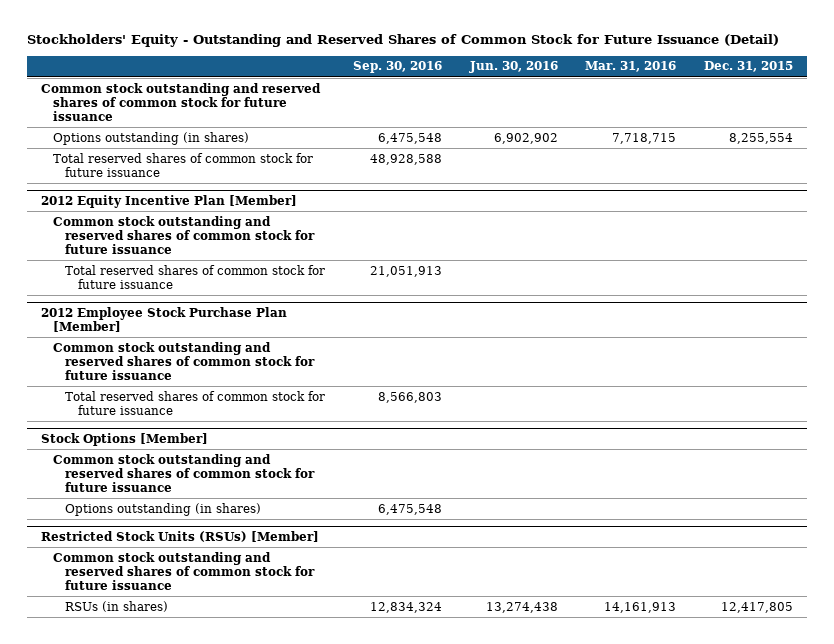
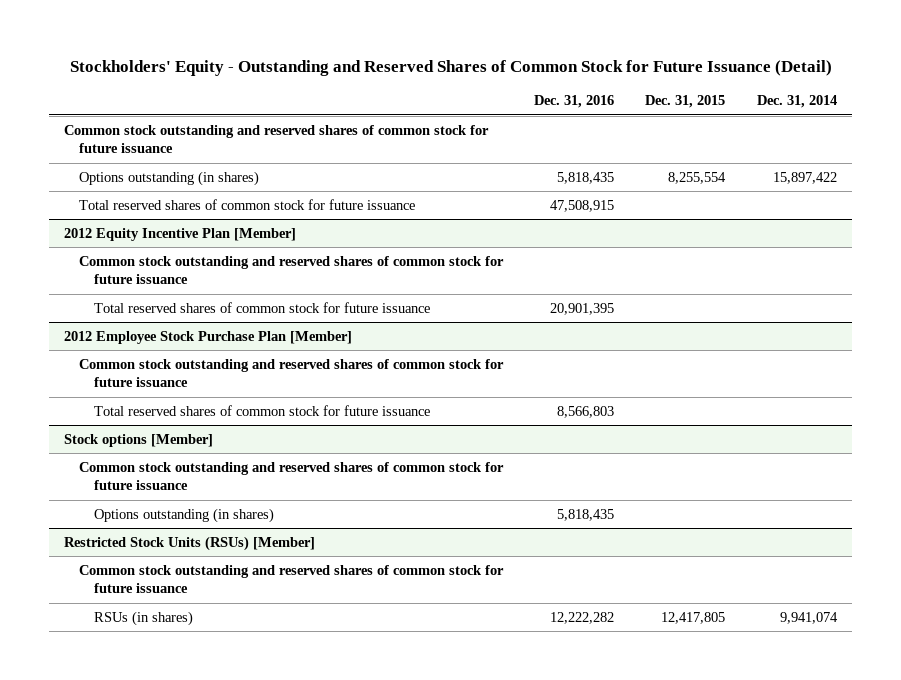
[352,61,442,74] Sep. 30, 2016 -> none
[468,61,558,74] Jun. 30, 2016 -> none
[585,61,677,73] Mar. 31, 2016 -> none
none -> [534,95,615,109] Dec. 31, 2016
none -> [756,95,837,109] Dec. 31, 2014
[40,432,208,446] Stock Options [Member] -> [64,433,214,447] Stock options [Member]

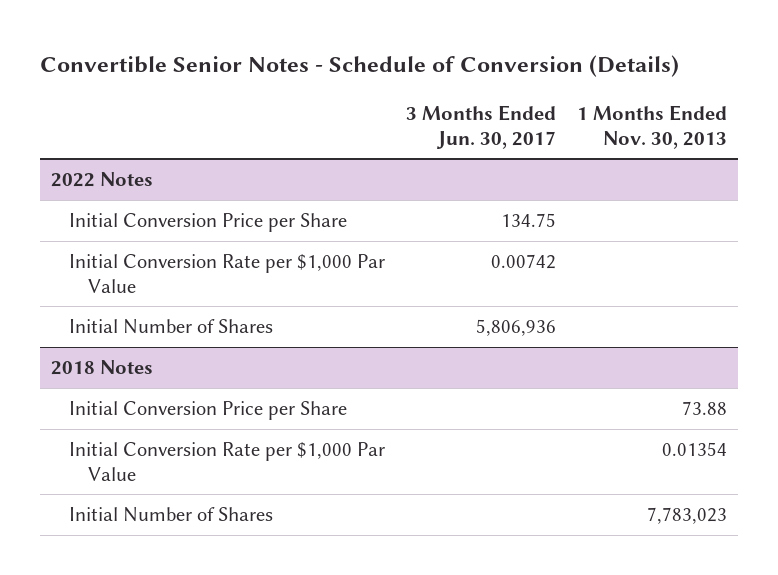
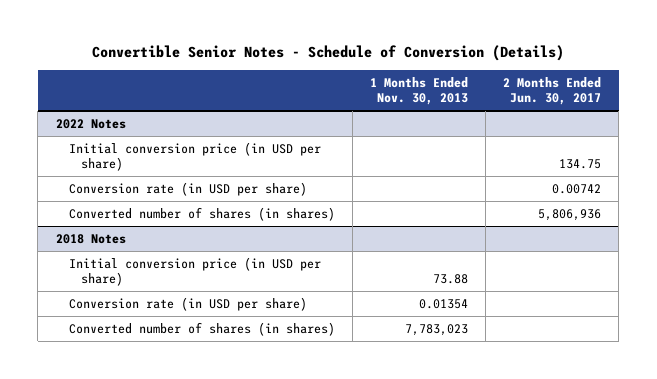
[406,105,557,149] 3 Months Ended Jun. 30, 2017 -> none
none -> [503,76,602,106] 2 Months Ended Jun. 30, 2017
[69,213,348,233] Initial Conversion Price per Share -> [68,141,321,172] Initial conversion price (in USD per share)
[69,254,386,293] Initial Conversion Rate per $1,000 Par Value -> [68,181,307,196] Conversion rate (in USD per share)
[69,319,274,335] Initial Number of Shares -> [68,206,335,221] Converted number of shares (in shares)
[69,401,348,421] Initial Conversion Price per Share -> [68,256,321,287] Initial conversion price (in USD per share)
[69,442,386,481] Initial Conversion Rate per $1,000 Par Value -> [68,296,307,311] Conversion rate (in USD per share)
[69,507,274,523] Initial Number of Shares -> [68,321,335,336] Converted number of shares (in shares)

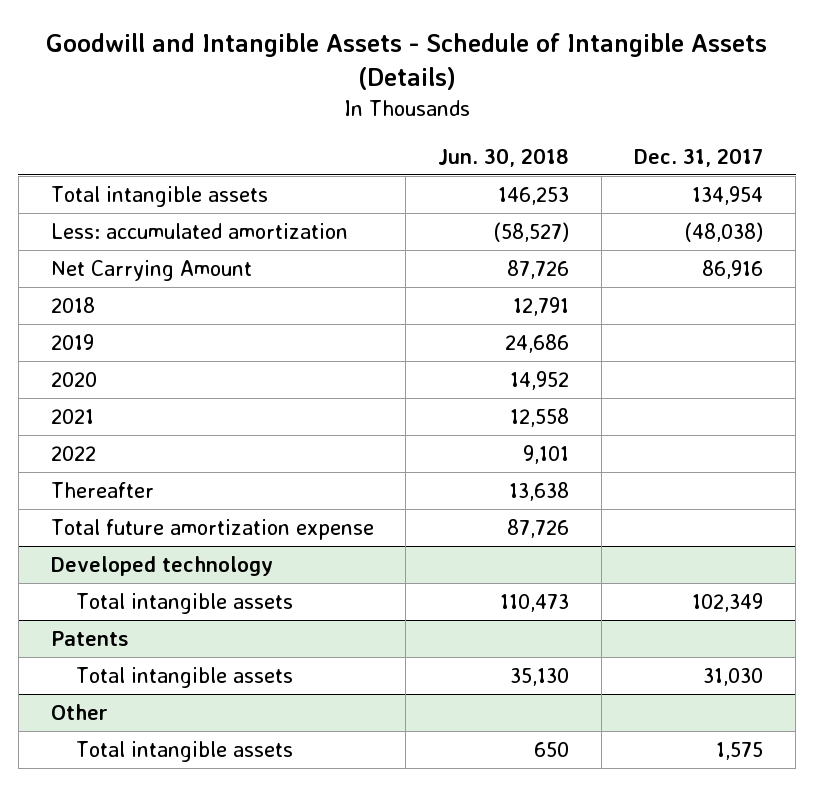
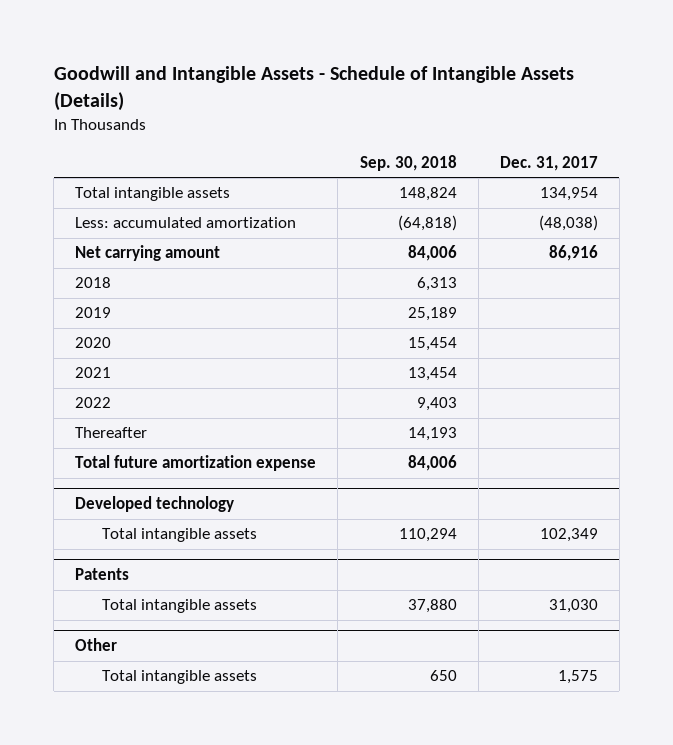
[438,147,570,167] Jun. 30, 2018 -> none
none -> [359,154,457,171] Sep. 30, 2018
[50,259,252,281] Net Carrying Amount -> [75,245,221,262] Net carrying amount

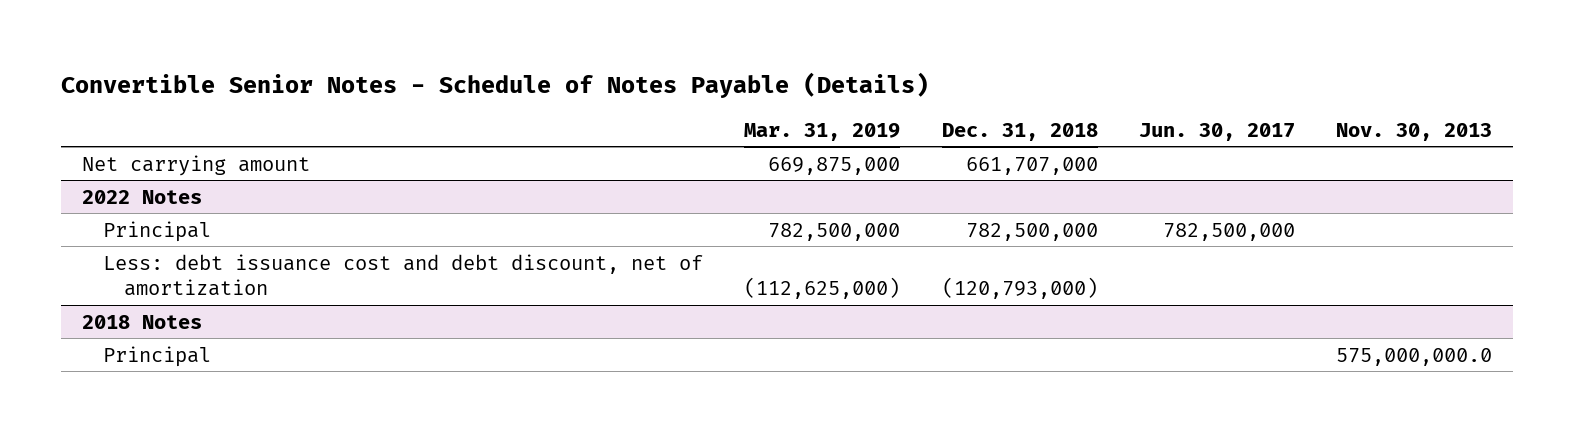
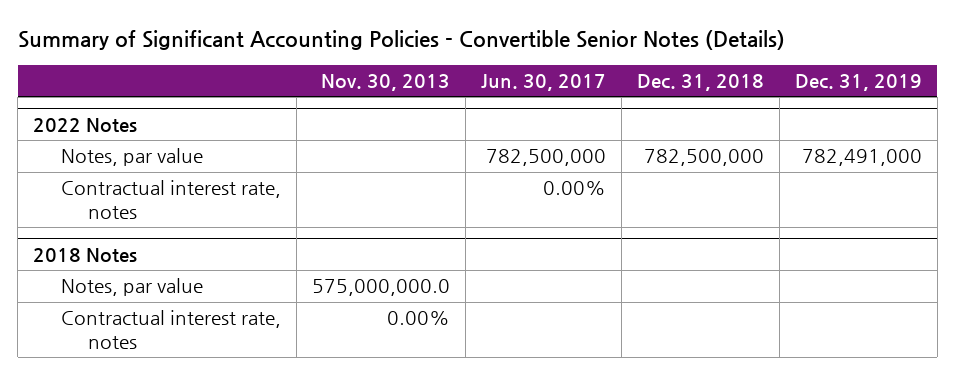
[61,71,930,98] Convertible Senior Notes - Schedule of Notes Payable (Details) -> [17,30,785,51] Summary of Significant Accounting Policies - Convertible Senior Notes (Details)
[744,122,901,141] Mar. 31, 2019 -> none
none -> [794,74,922,92] Dec. 31, 2019
[82,154,311,176] Net carrying amount -> none
[102,253,703,297] Less: debt issuance cost and debt discount, net of amortization -> none
[102,220,211,242] Principal -> [60,148,203,167] Notes, par value
none -> [60,180,281,219] Contractual interest rate, notes
[102,345,211,367] Principal -> [60,278,203,297] Notes, par value
none -> [60,310,281,349] Contractual interest rate, notes

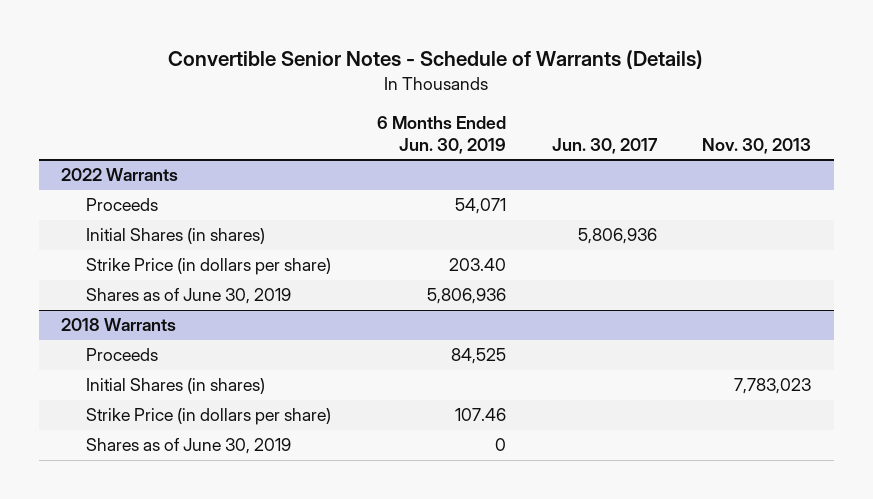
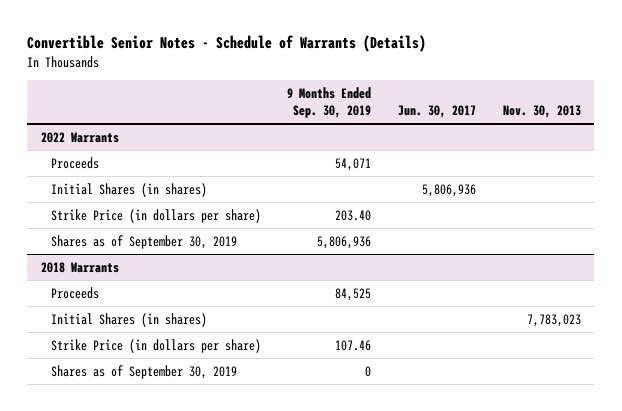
[376,115,506,154] 6 Months Ended Jun. 30, 2019 -> none
none -> [287,86,372,119] 9 Months Ended Sep. 30, 2019
[86,288,292,305] Shares as of June 30, 2019 -> [50,234,237,249] Shares as of September 30, 2019
[86,438,292,455] Shares as of June 30, 2019 -> [50,364,237,379] Shares as of September 30, 2019

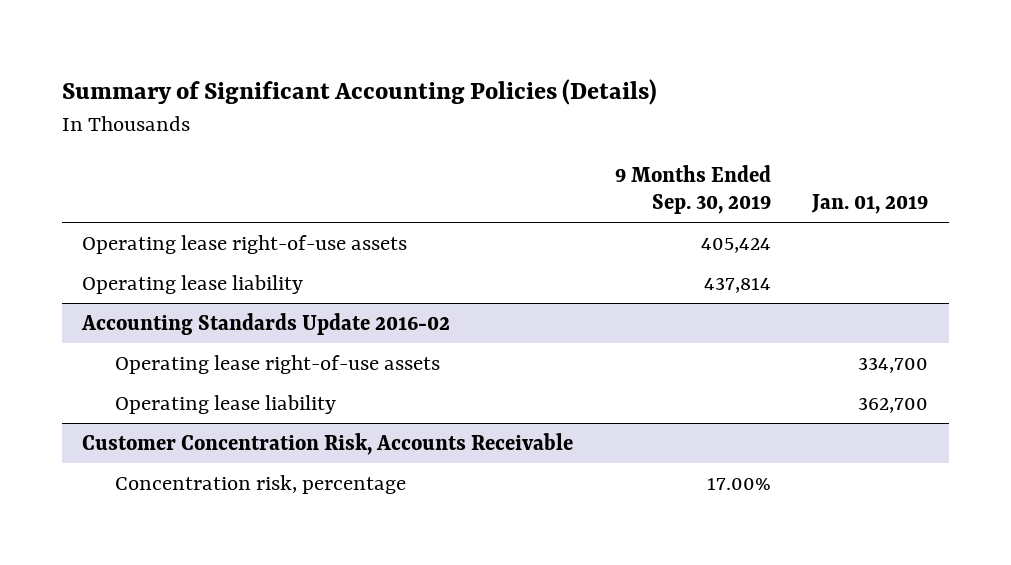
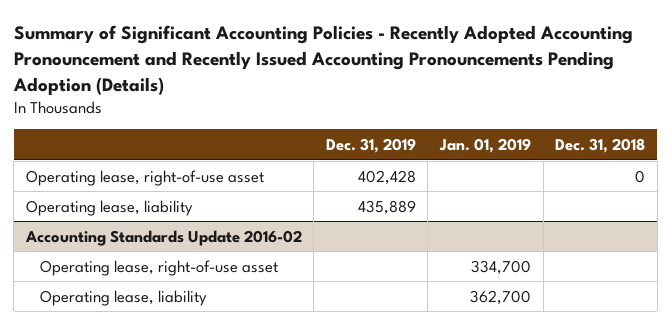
[61,78,657,105] Summary of Significant Accounting Policies (Details) -> [12,25,633,95] Summary of Significant Accounting Policies - Recently Adopted Accounting Pronouncement and Recently Issued Accounting Pronouncements Pending Adoption (Details)
[614,164,771,215] 9 Months Ended Sep. 30, 2019 -> none
none -> [325,137,416,153] Dec. 31, 2019
none -> [555,137,646,153] Dec. 31, 2018
[82,234,408,254] Operating lease right-of-use assets -> [25,169,264,186] Operating lease, right-of-use asset
[82,274,304,294] Operating lease liability -> [25,199,193,216] Operating lease, liability
[82,432,574,455] Customer Concentration Risk, Accounts Receivable -> none
[115,474,407,494] Concentration risk, percentage -> none
[115,354,441,374] Operating lease right-of-use assets -> [40,259,279,276] Operating lease, right-of-use asset
[115,394,337,414] Operating lease liability -> [40,289,208,306] Operating lease, liability

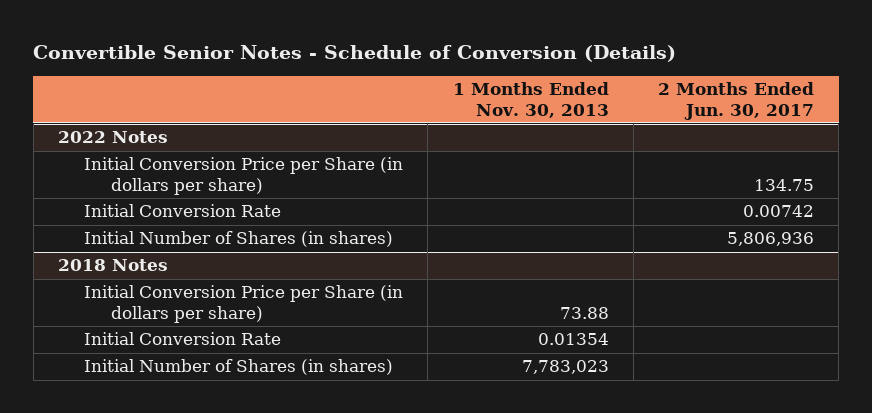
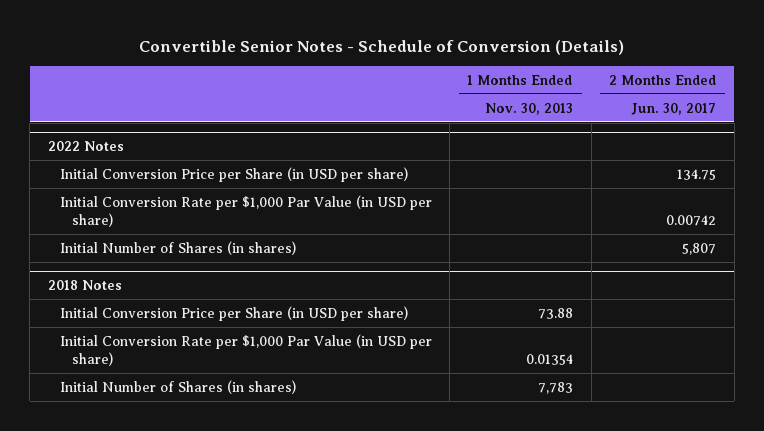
[84,157,404,196] Initial Conversion Price per Share (in dollars per share) -> [59,166,408,182] Initial Conversion Price per Share (in USD per share)
[84,204,282,218] Initial Conversion Rate -> [59,194,432,228] Initial Conversion Rate per $1,000 Par Value (in USD per share)
[726,232,814,247] 5,806,936 -> [682,242,717,255] 5,807
[84,285,404,324] Initial Conversion Price per Share (in dollars per share) -> [59,305,408,321] Initial Conversion Price per Share (in USD per share)
[84,332,282,346] Initial Conversion Rate -> [59,333,432,367] Initial Conversion Rate per $1,000 Par Value (in USD per share)
[521,360,609,375] 7,783,023 -> [537,381,573,394] 7,783

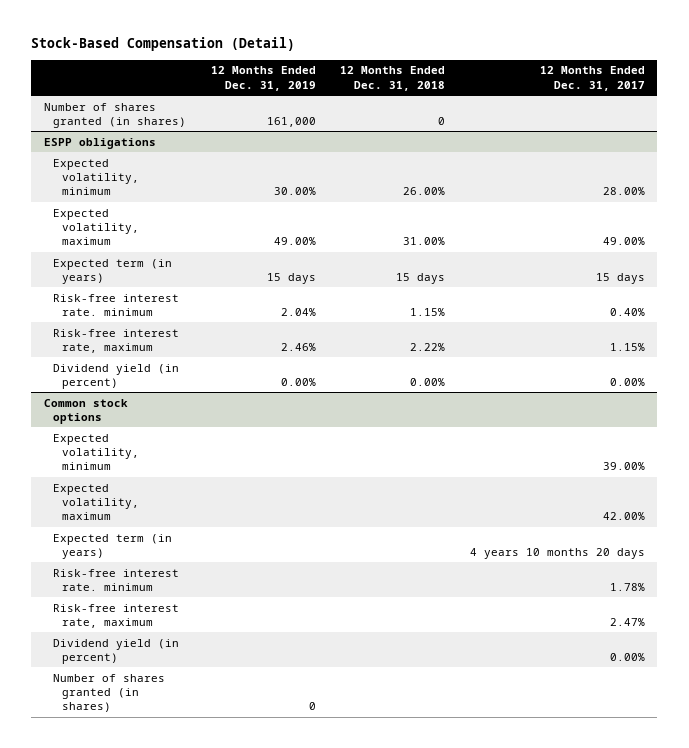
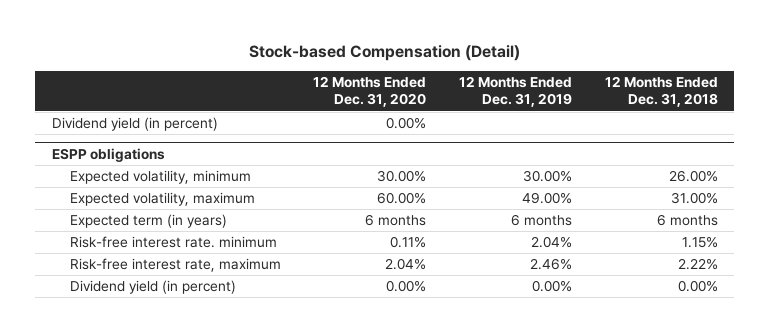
[31,37,296,52] Stock-Based Compensation (Detail) -> [248,45,520,62] Stock-based Compensation (Detail)
[540,66,646,91] 12 Months Ended Dec. 31, 2017 -> none
none -> [313,76,427,108] 12 Months Ended Dec. 31, 2020
[43,102,186,128] Number of shares granted (in shares) -> none
none -> [51,117,218,132] Dividend yield (in percent)
[266,272,316,284] 15 days -> [510,214,572,227] 6 months
[396,272,446,284] 15 days -> [656,214,718,227] 6 months
[43,398,128,424] Common stock options -> none
[52,433,140,471] Expected volatility, minimum -> none
[52,483,140,521] Expected volatility, maximum -> none
[52,533,172,559] Expected term (in years) -> none
[52,568,179,591] Risk-free interest rate. minimum -> none
[52,603,179,628] Risk-free interest rate, maximum -> none
[52,638,179,664] Dividend yield (in percent) -> none
[52,673,165,713] Number of shares granted (in shares) -> none

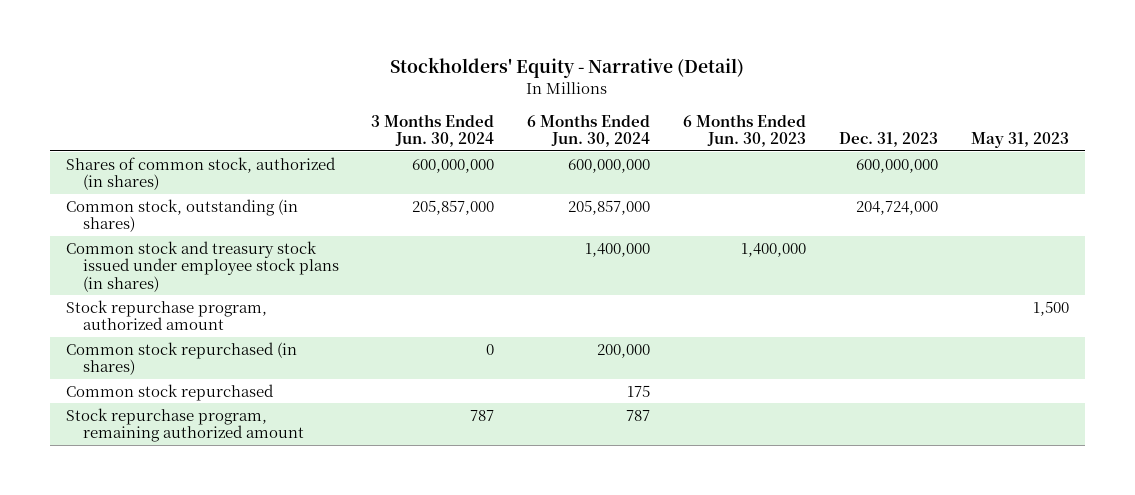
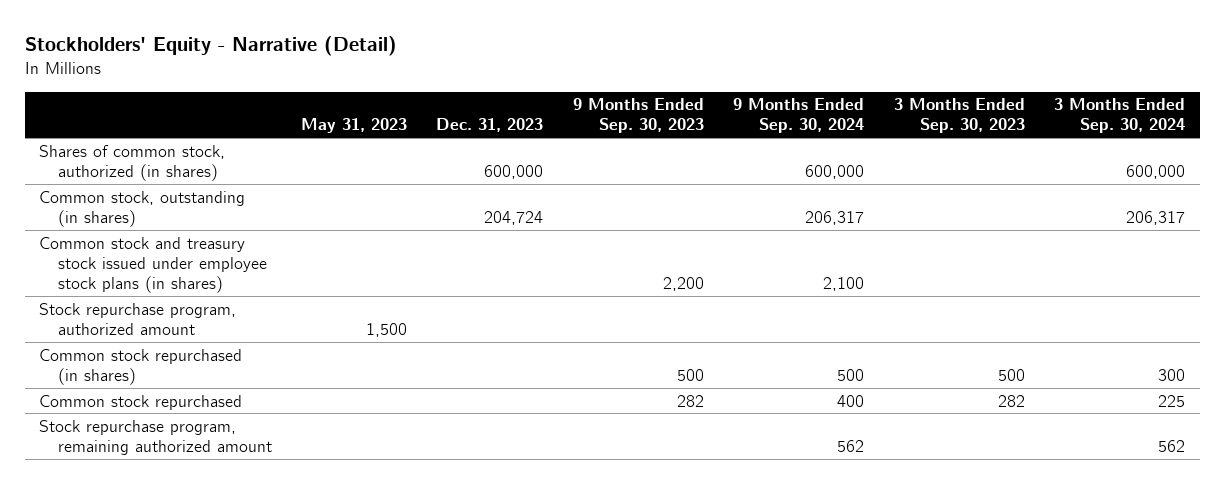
[371,113,495,148] 3 Months Ended Jun. 30, 2024 -> none
[527,113,651,148] 6 Months Ended Jun. 30, 2024 -> none
[683,113,807,148] 6 Months Ended Jun. 30, 2023 -> none
none -> [572,98,704,134] 9 Months Ended Sep. 30, 2023
none -> [733,98,865,134] 9 Months Ended Sep. 30, 2024
none -> [893,98,1025,134] 3 Months Ended Sep. 30, 2023
none -> [1054,98,1186,134] 3 Months Ended Sep. 30, 2024
[855,158,938,173] 600,000,000 -> [484,164,544,179] 600,000
[855,200,938,215] 204,724,000 -> [484,210,544,225] 204,724

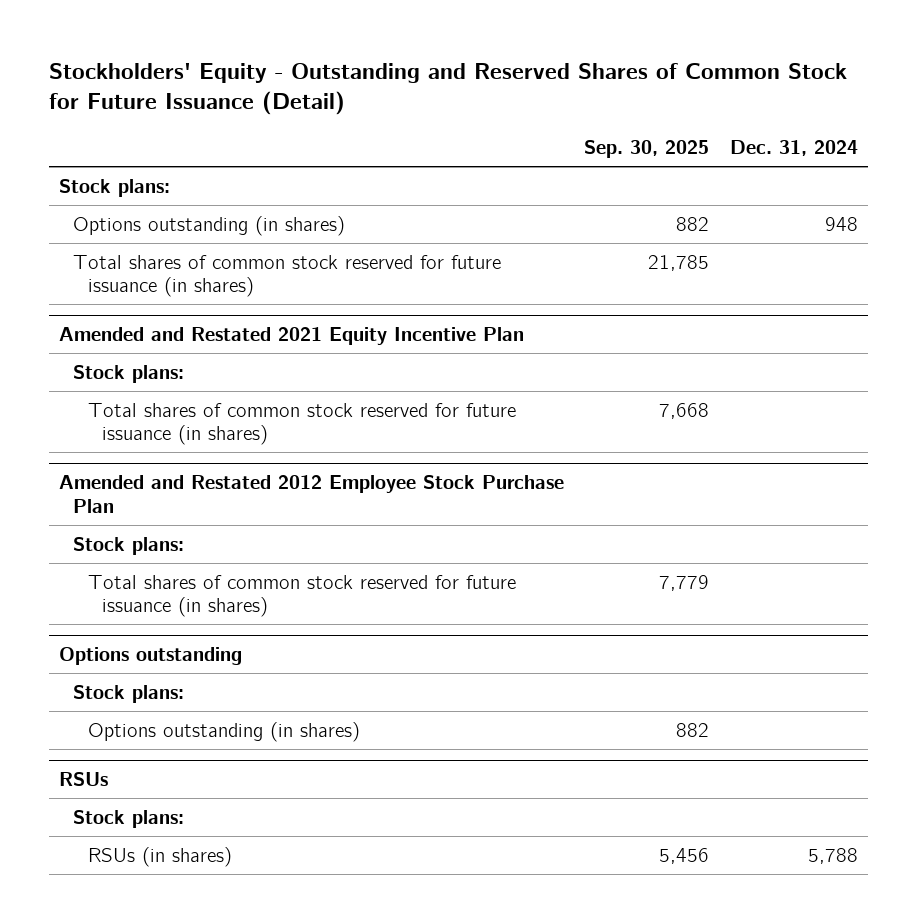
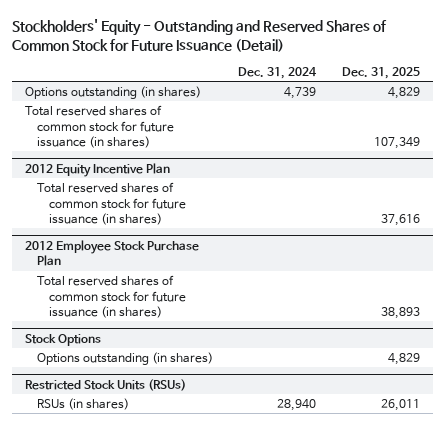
[584,140,710,159] Sep. 30, 2025 -> none
none -> [341,67,420,80] Dec. 31, 2025
[59,178,171,197] Stock plans: -> none
[59,327,525,346] Amended and Restated 2021 Equity Incentive Plan -> none
[73,364,185,383] Stock plans: -> none
[87,402,516,446] Total shares of common stock reserved for future issuance (in shares) -> none
[73,536,185,555] Stock plans: -> none
[73,684,185,703] Stock plans: -> none
[824,216,858,231] 948 -> [284,86,317,99] 4,739
[73,254,502,298] Total shares of common stock reserved for future issuance (in shares) -> [25,104,174,149] Total reserved shares of common stock for future issuance (in shares)
none -> [25,162,171,177] 2012 Equity Incentive Plan
none -> [36,181,186,226] Total reserved shares of common stock for future issuance (in shares)
[59,475,565,514] Amended and Restated 2012 Employee Stock Purchase Plan -> [25,239,200,267] 2012 Employee Stock Purchase Plan
[87,574,516,618] Total shares of common stock reserved for future issuance (in shares) -> [36,274,186,319] Total reserved shares of common stock for future issuance (in shares)
[59,647,243,666] Options outstanding -> [25,333,102,346] Stock Options
[73,809,185,828] Stock plans: -> none
[59,772,109,787] RSUs -> [25,378,187,391] Restricted Stock Units (RSUs)
[807,847,858,864] 5,788 -> [277,398,317,411] 28,940

